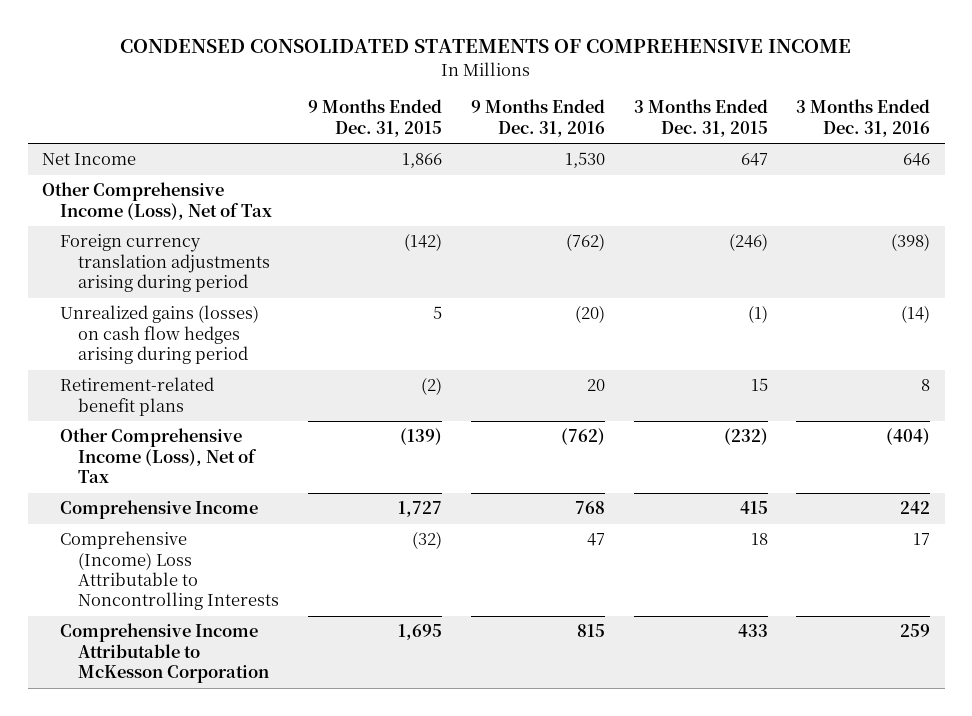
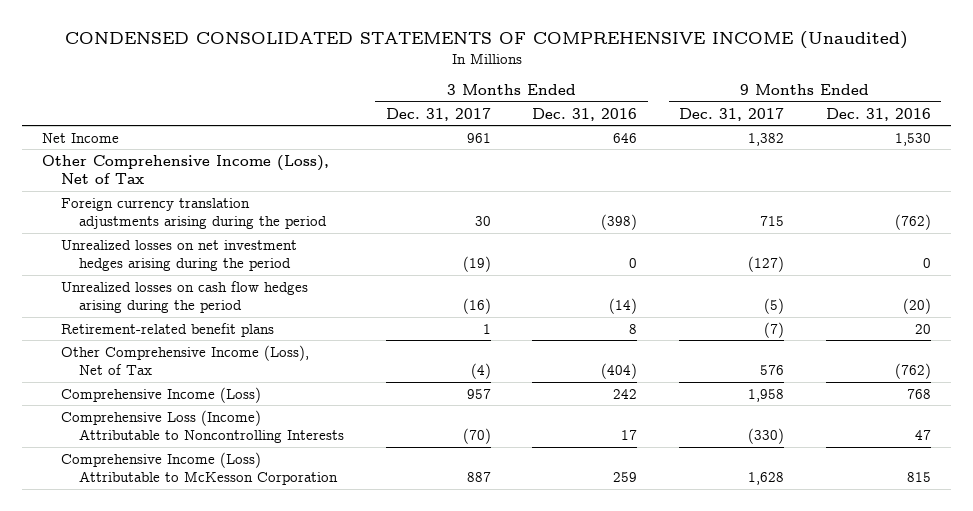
[120,39,852,54] CONDENSED CONSOLIDATED STATEMENTS OF COMPREHENSIVE INCOME -> [64,31,908,50] CONDENSED CONSOLIDATED STATEMENTS OF COMPREHENSIVE INCOME (Unaudited)
[307,99,442,137] 9 Months Ended Dec. 31, 2015 -> none
[633,99,768,137] 3 Months Ended Dec. 31, 2015 -> none
none -> [385,107,491,121] Dec. 31, 2017
none -> [679,107,785,121] Dec. 31, 2017
[60,234,270,293] Foreign currency translation adjustments arising during period -> [60,197,328,230] Foreign currency translation adjustments arising during the period
none -> [60,239,297,272] Unrealized losses on net investment hedges arising during the period
[60,305,260,365] Unrealized gains (losses) on cash flow hedges arising during period -> [60,280,308,314] Unrealized losses on cash flow hedges arising during the period
[60,500,259,520] Comprehensive Income -> [60,386,261,403] Comprehensive Income (Loss)
[60,531,279,611] Comprehensive (Income) Loss Attributable to Noncontrolling Interests -> [60,409,345,444] Comprehensive Loss (Income) Attributable to Noncontrolling Interests
[60,623,269,684] Comprehensive Income Attributable to McKesson Corporation -> [60,451,339,486] Comprehensive Income (Loss) Attributable to McKesson Corporation

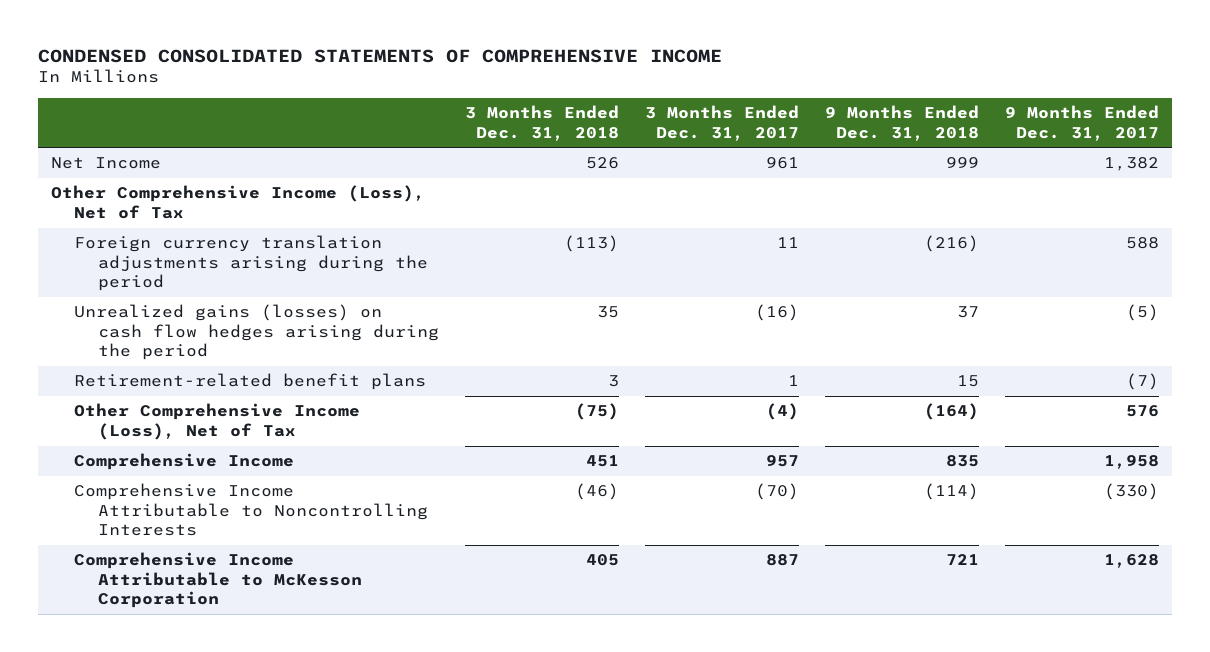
[64,31,908,50] CONDENSED CONSOLIDATED STATEMENTS OF COMPREHENSIVE INCOME (Unaudited) -> [37,48,722,63] CONDENSED CONSOLIDATED STATEMENTS OF COMPREHENSIVE INCOME
[532,107,638,121] Dec. 31, 2016 -> none
[825,107,931,121] Dec. 31, 2016 -> none
none -> [465,105,620,141] 3 Months Ended Dec. 31, 2018
none -> [825,105,980,141] 9 Months Ended Dec. 31, 2018
[60,239,297,272] Unrealized losses on net investment hedges arising during the period -> none
[474,216,491,227] 30 -> [777,237,800,249] 11
[760,216,785,227] 715 -> [1126,237,1160,250] 588
[60,280,308,314] Unrealized losses on cash flow hedges arising during the period -> [74,304,439,361] Unrealized gains (losses) on cash flow hedges arising during the period
[60,386,261,403] Comprehensive Income (Loss) -> [74,453,295,471] Comprehensive Income
[60,409,345,444] Comprehensive Loss (Income) Attributable to Noncontrolling Interests -> [74,483,428,537] Comprehensive Income Attributable to Noncontrolling Interests
[60,451,339,486] Comprehensive Income (Loss) Attributable to McKesson Corporation -> [74,552,362,609] Comprehensive Income Attributable to McKesson Corporation

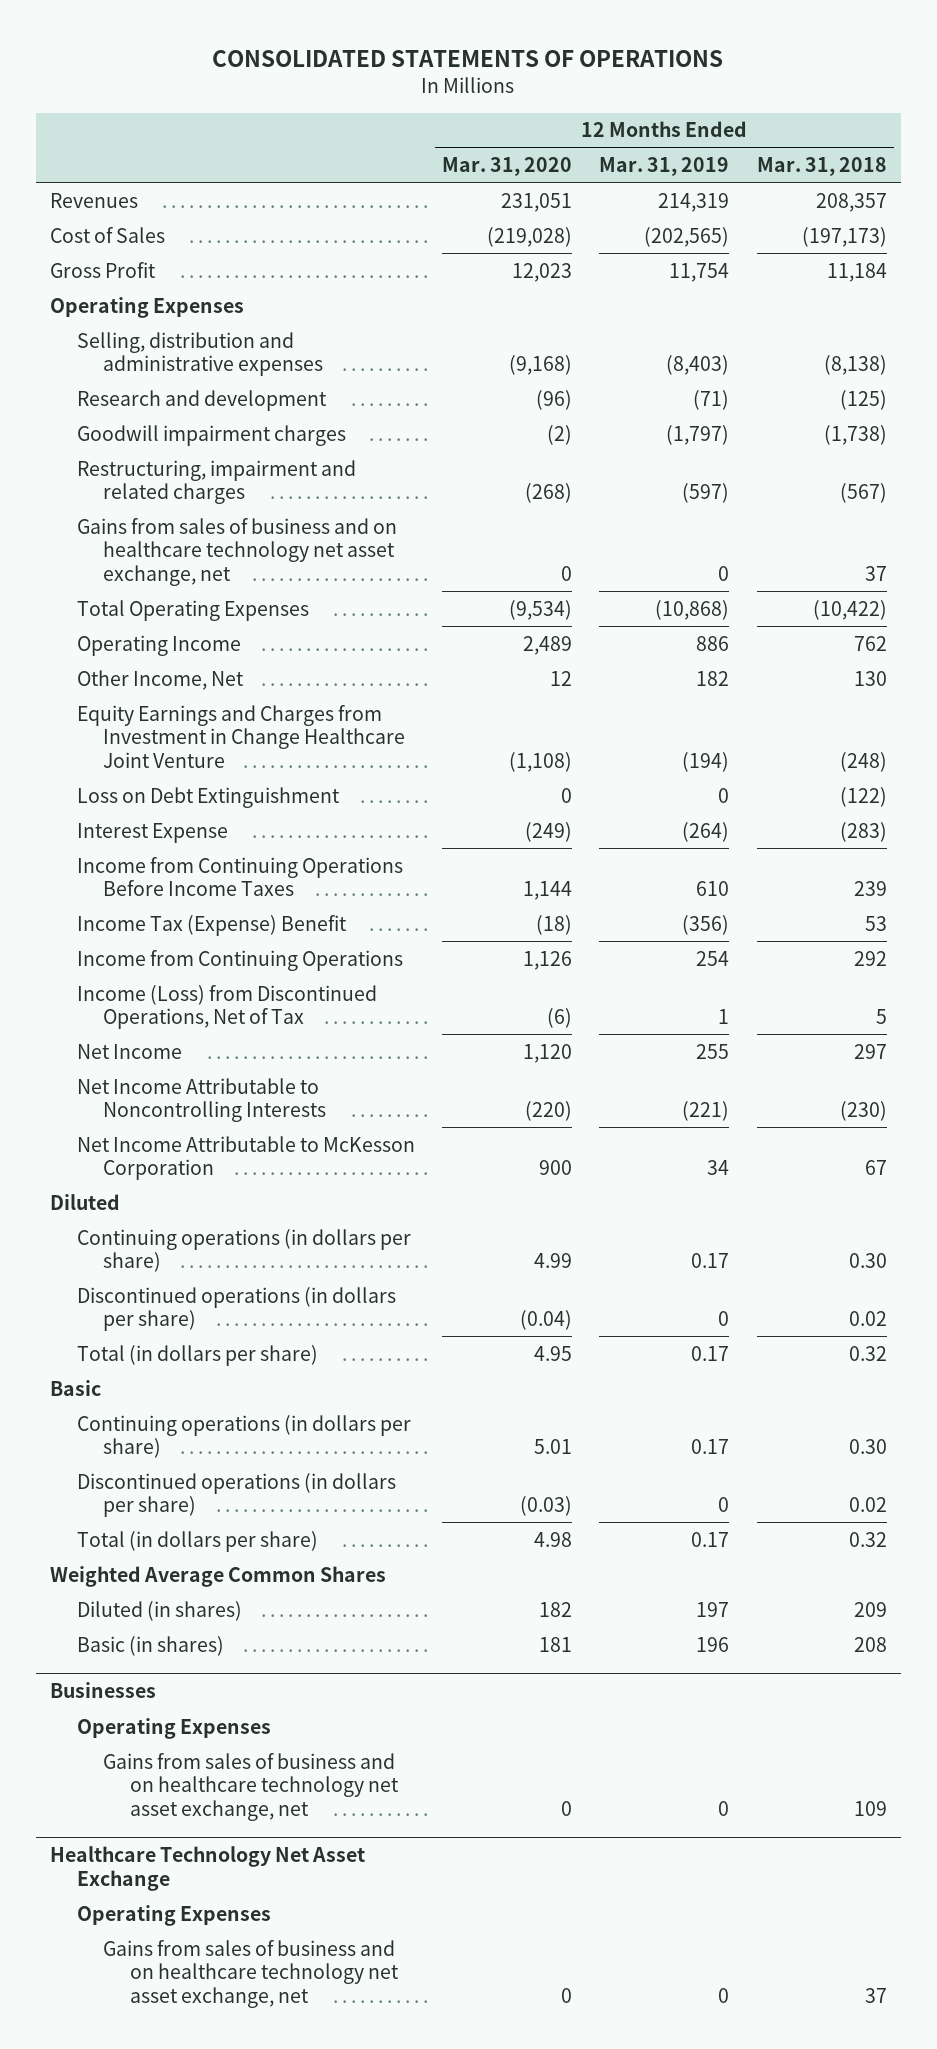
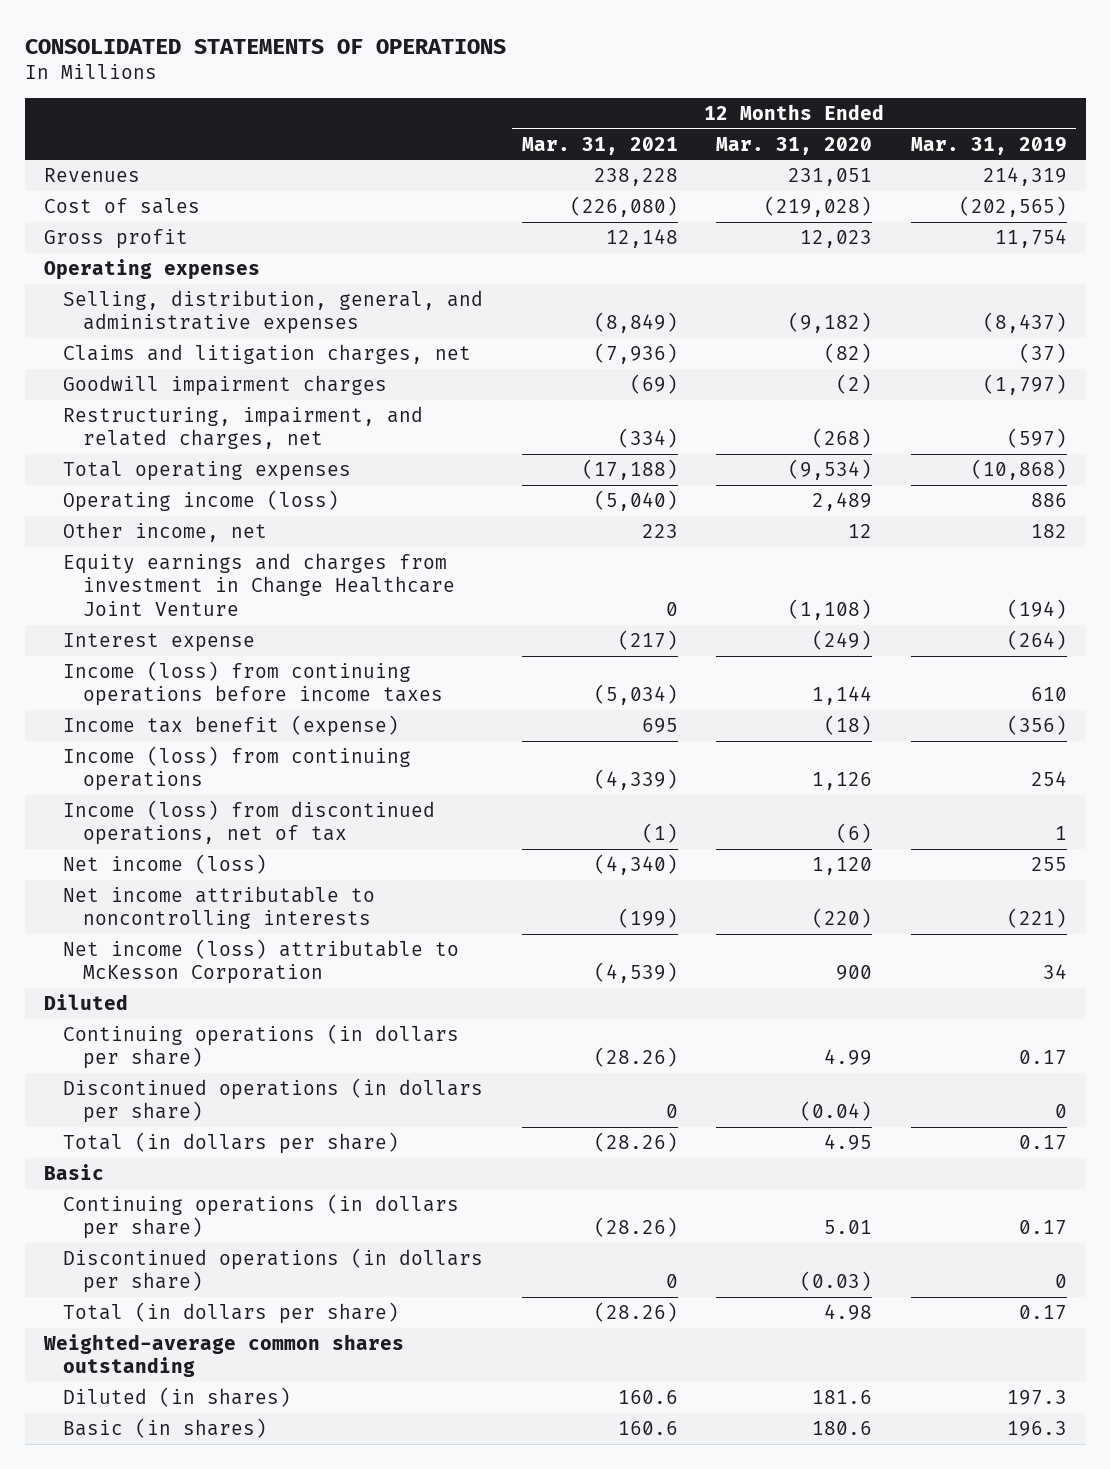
[756,156,887,176] Mar. 31, 2018 -> none
none -> [521,136,678,155] Mar. 31, 2021
[76,389,327,411] Research and development -> none
[49,226,165,243] Cost of Sales -> [43,197,200,214] Cost of sales
[49,261,156,278] Gross Profit -> [43,228,188,249] Gross profit
[49,296,244,318] Operating Expenses -> [43,258,260,280] Operating expenses
[76,331,324,377] Selling, distribution and administrative expenses -> [63,289,484,335] Selling, distribution, general, and administrative expenses
[509,355,573,376] (9,168) -> [788,312,873,334] (9,182)
[666,355,730,376] (8,403) -> [982,312,1067,334] (8,437)
none -> [63,343,472,364] Claims and litigation charges, net
[76,517,397,586] Gains from sales of business and on healthcare technology net asset exchange, net -> none
[76,786,340,808] Loss on Debt Extinguishment -> none
[76,459,356,505] Restructuring, impairment and related charges -> [63,405,424,450] Restructuring, impairment, and related charges, net
[76,599,309,621] Total Operating Expenses -> [63,460,352,481] Total operating expenses
[76,634,241,656] Operating Income -> [63,489,340,512] Operating income (loss)
[76,669,244,690] Other Income, Net -> [63,521,268,542] Other income, net
[76,704,406,768] Equity Earnings and Charges from Investment in Change Healthcare Joint Venture -> [63,552,455,617] Equity earnings and charges from investment in Change Healthcare Joint Venture
[76,822,228,843] Interest Expense -> [63,632,256,652] Interest expense
[76,856,403,897] Income from Continuing Operations Before Income Taxes -> [63,660,443,707] Income (loss) from continuing operations before income taxes
[76,914,347,936] Income Tax (Expense) Benefit -> [63,714,400,737] Income tax benefit (expense)
[76,949,403,971] Income from Continuing Operations -> [63,745,412,792] Income (loss) from continuing operations
[76,984,377,1030] Income (Loss) from Discontinued Operations, Net of Tax -> [63,799,436,846] Income (loss) from discontinued operations, net of tax
[76,1043,182,1059] Net Income -> [63,853,268,874] Net income (loss)
[76,1077,327,1123] Net Income Attributable to Noncontrolling Interests -> [63,885,376,930] Net income attributable to noncontrolling interests
[76,1135,415,1181] Net Income Attributable to McKesson Corporation -> [63,938,460,985] Net income (loss) attributable to McKesson Corporation
[49,1682,156,1699] Businesses -> none
[76,1717,271,1739] Operating Expenses -> none
[103,1752,400,1821] Gains from sales of business and on healthcare technology net asset exchange, net -> none
[49,1846,365,1892] Healthcare Technology Net Asset Exchange -> none
[76,1904,271,1926] Operating Expenses -> none
[103,1939,400,2008] Gains from sales of business and on healthcare technology net asset exchange, net -> none
[49,1565,386,1587] Weighted Average Common Shares -> [42,1333,404,1378] Weighted-average common shares outstanding
[539,1601,573,1617] 182 -> [812,1389,873,1404] 181.6
[696,1601,730,1617] 197 -> [1006,1389,1067,1405] 197.3
[539,1636,573,1652] 181 -> [812,1420,873,1435] 180.6
[696,1636,730,1652] 196 -> [1006,1420,1067,1436] 196.3

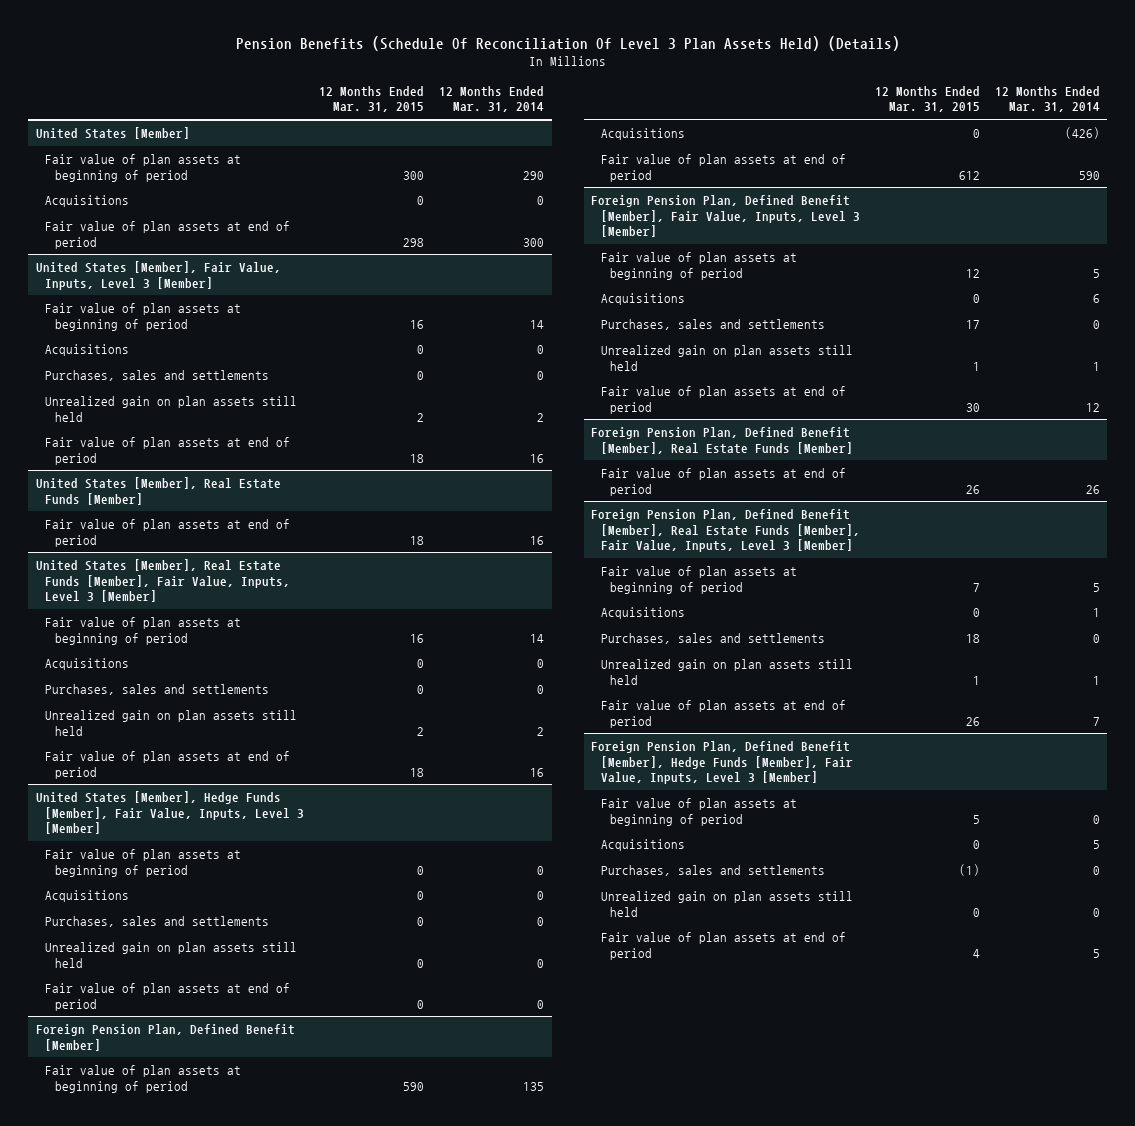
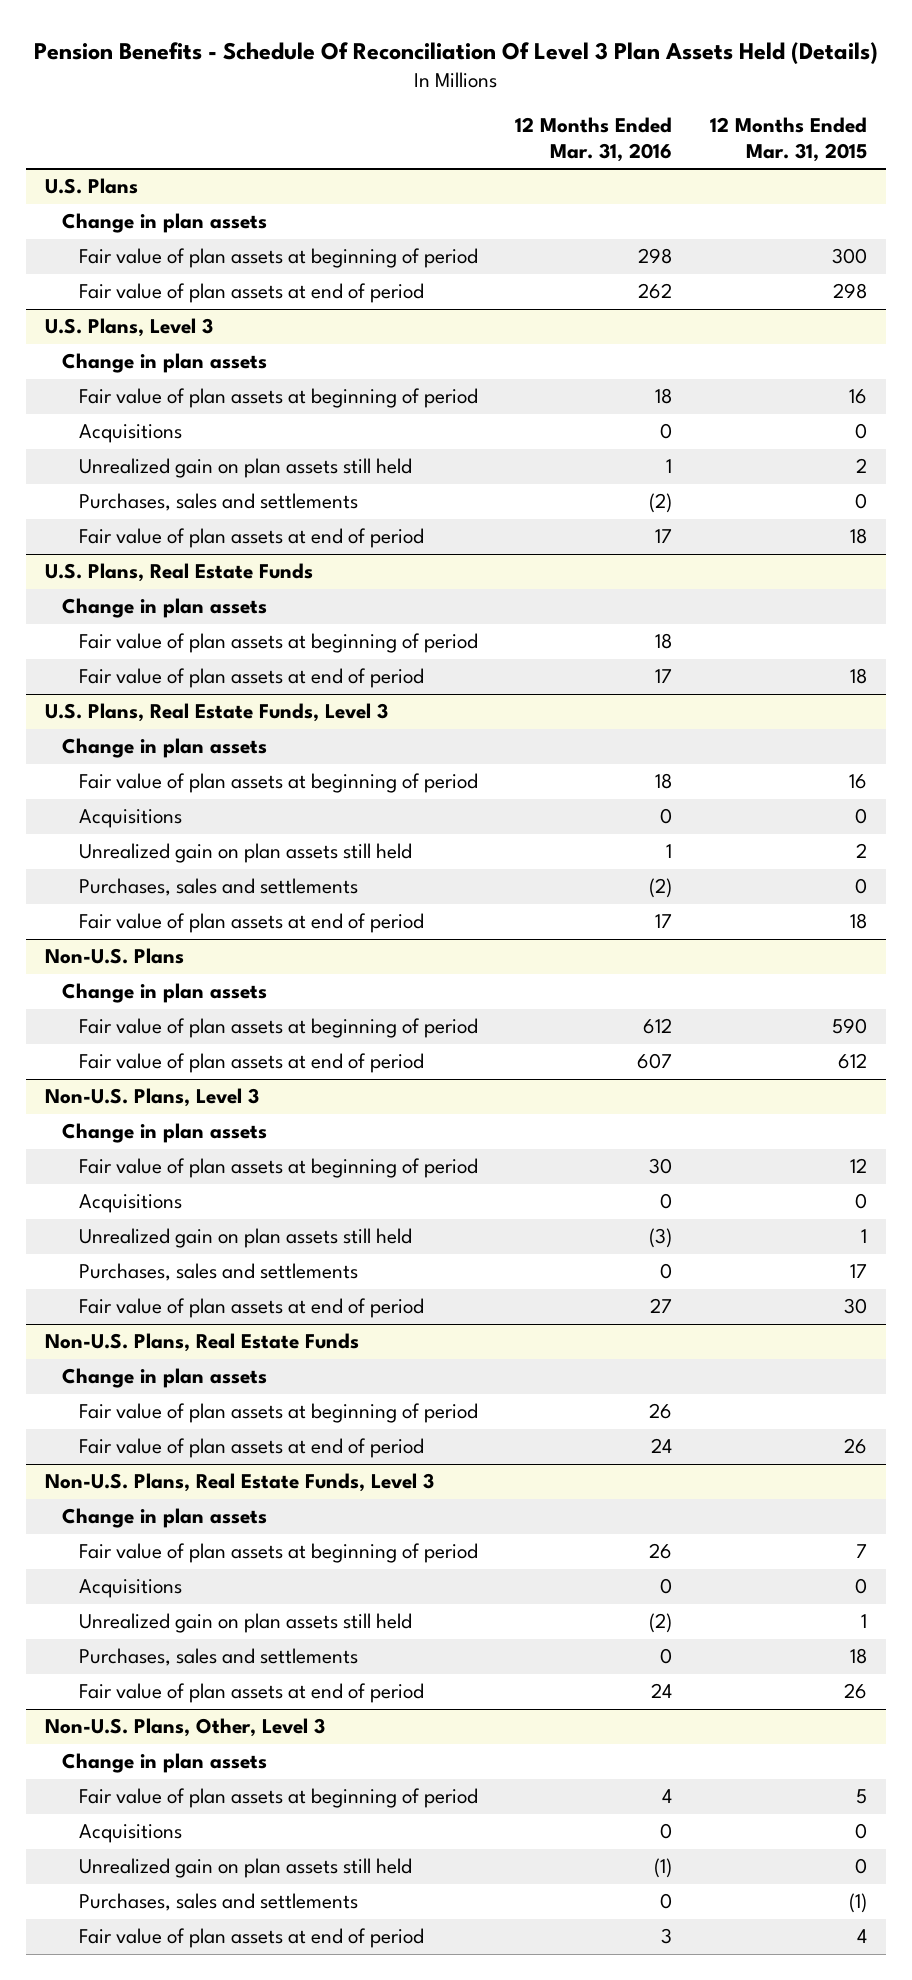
[235,35,900,51] Pension Benefits (Schedule Of Reconciliation Of Level 3 Plan Assets Held) (Details) -> [33,41,878,64] Pension Benefits - Schedule Of Reconciliation Of Level 3 Plan Assets Held (Details)
[439,85,545,113] 12 Months Ended Mar. 31, 2014 -> none
none -> [515,117,673,163] 12 Months Ended Mar. 31, 2016
[35,126,190,139] United States [Member] -> [44,178,138,195] U.S. Plans
none -> [61,213,267,234] Change in plan assets
[45,194,130,207] Acquisitions -> none
[35,260,281,290] United States [Member], Fair Value, Inputs, Level 3 [Member] -> none
none -> [44,318,213,338] U.S. Plans, Level 3
none -> [61,353,267,374] Change in plan assets
[45,369,270,381] Purchases, sales and settlements -> none
none -> [78,493,358,512] Purchases, sales and settlements
[35,476,281,505] United States [Member], Real Estate Funds [Member] -> none
none -> [44,563,313,583] U.S. Plans, Real Estate Funds
none -> [61,598,267,619] Change in plan assets
none -> [78,633,478,654] Fair value of plan assets at beginning of period
[35,558,291,603] United States [Member], Real Estate Funds [Member], Fair Value, Inputs, Level 3 [Member] -> none
none -> [44,703,388,723] U.S. Plans, Real Estate Funds, Level 3
none -> [61,738,267,759] Change in plan assets
[45,683,270,695] Purchases, sales and settlements -> none
[45,750,291,779] Fair value of plan assets at end of period -> none
[35,790,305,835] United States [Member], Hedge Funds [Member], Fair Value, Inputs, Level 3 [Member] -> none
[45,848,242,877] Fair value of plan assets at beginning of period -> none
[45,889,130,902] Acquisitions -> none
[45,941,298,968] Unrealized gain on plan assets still held -> none
[417,999,425,1009] 0 -> [849,913,867,930] 18
[35,1023,295,1051] Foreign Pension Plan, Defined Benefit [Member] -> [44,948,184,965] Non-U.S. Plans
none -> [61,983,267,1004] Change in plan assets
[600,127,685,140] Acquisitions -> none
[591,194,860,238] Foreign Pension Plan, Defined Benefit [Member], Fair Value, Inputs, Level 3 [Member] -> none
none -> [44,1088,259,1108] Non-U.S. Plans, Level 3
none -> [61,1123,267,1144] Change in plan assets
[600,318,825,330] Purchases, sales and settlements -> none
none -> [78,1263,358,1282] Purchases, sales and settlements
[591,426,853,454] Foreign Pension Plan, Defined Benefit [Member], Real Estate Funds [Member] -> none
none -> [44,1333,359,1353] Non-U.S. Plans, Real Estate Funds
none -> [61,1368,267,1389] Change in plan assets
none -> [78,1403,478,1424] Fair value of plan assets at beginning of period
[591,508,860,553] Foreign Pension Plan, Defined Benefit [Member], Real Estate Funds [Member], Fair Value, Inputs, Level 3 [Member] -> none
none -> [44,1473,434,1493] Non-U.S. Plans, Real Estate Funds, Level 3
none -> [61,1508,267,1529] Change in plan assets
[600,632,825,644] Purchases, sales and settlements -> none
none -> [78,1648,358,1667] Purchases, sales and settlements
[591,740,853,785] Foreign Pension Plan, Defined Benefit [Member], Hedge Funds [Member], Fair Value, Inputs, Level 3 [Member] -> none
none -> [44,1718,325,1738] Non-U.S. Plans, Other, Level 3
none -> [61,1753,267,1774] Change in plan assets
[600,864,825,876] Purchases, sales and settlements -> none
none -> [78,1893,358,1912] Purchases, sales and settlements

